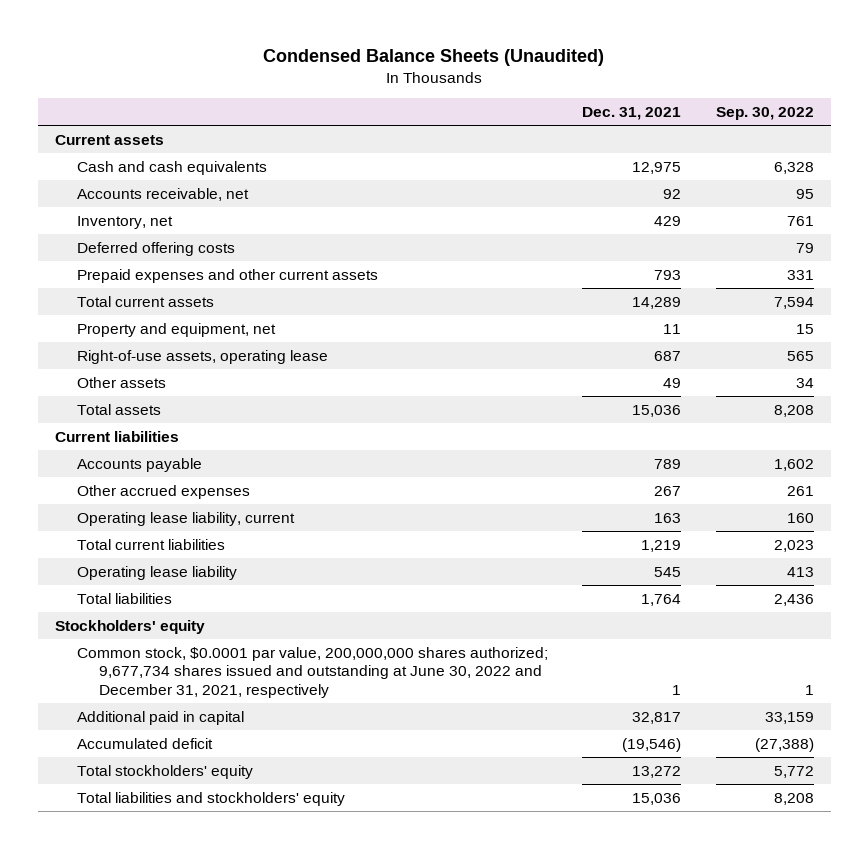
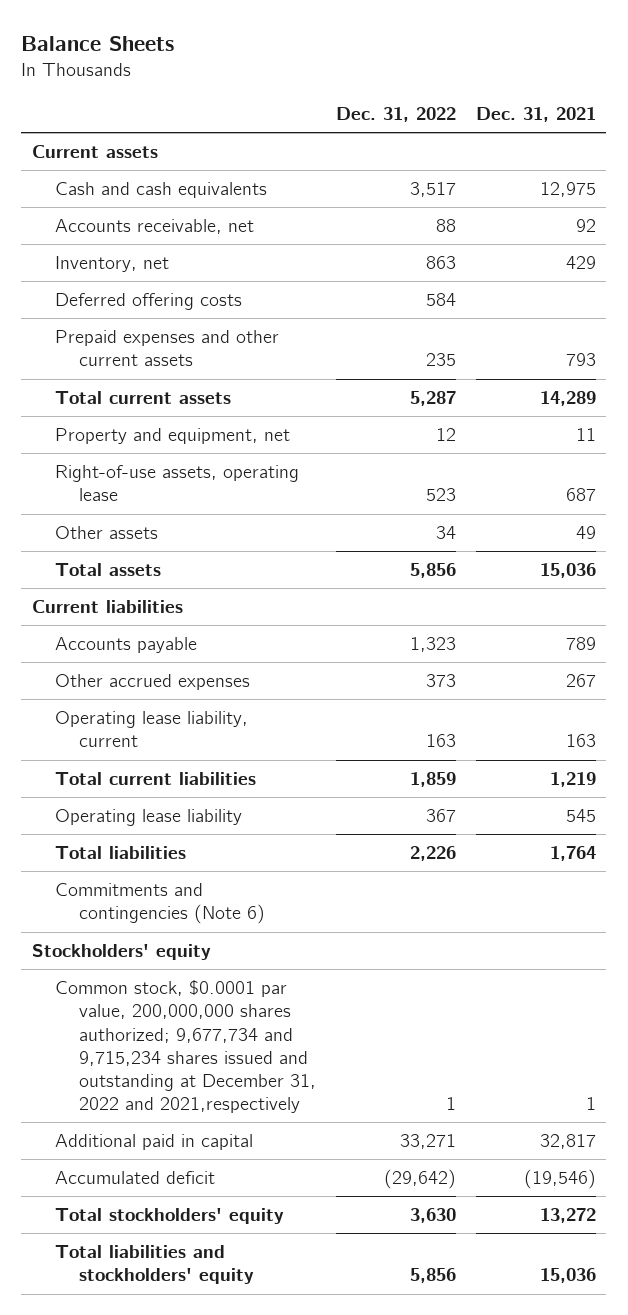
[263,48,605,66] Condensed Balance Sheets (Unaudited) -> [21,35,175,51] Balance Sheets
[715,107,814,121] Sep. 30, 2022 -> none
none -> [335,107,456,123] Dec. 31, 2022
none -> [55,883,265,925] Commitments and contingencies (Note 6)
[76,646,548,698] Common stock, $0.0001 par value, 200,000,000 shares authorized; 9,677,734 shares issued and outstanding at June 30, 2022 and December 31, 2021, respectively -> [55,980,316,1114] Common stock, $0.0001 par value, 200,000,000 shares authorized; 9,677,734 and 9,715,234 shares issued and outstanding at December 31, 2022 and 2021,respectively

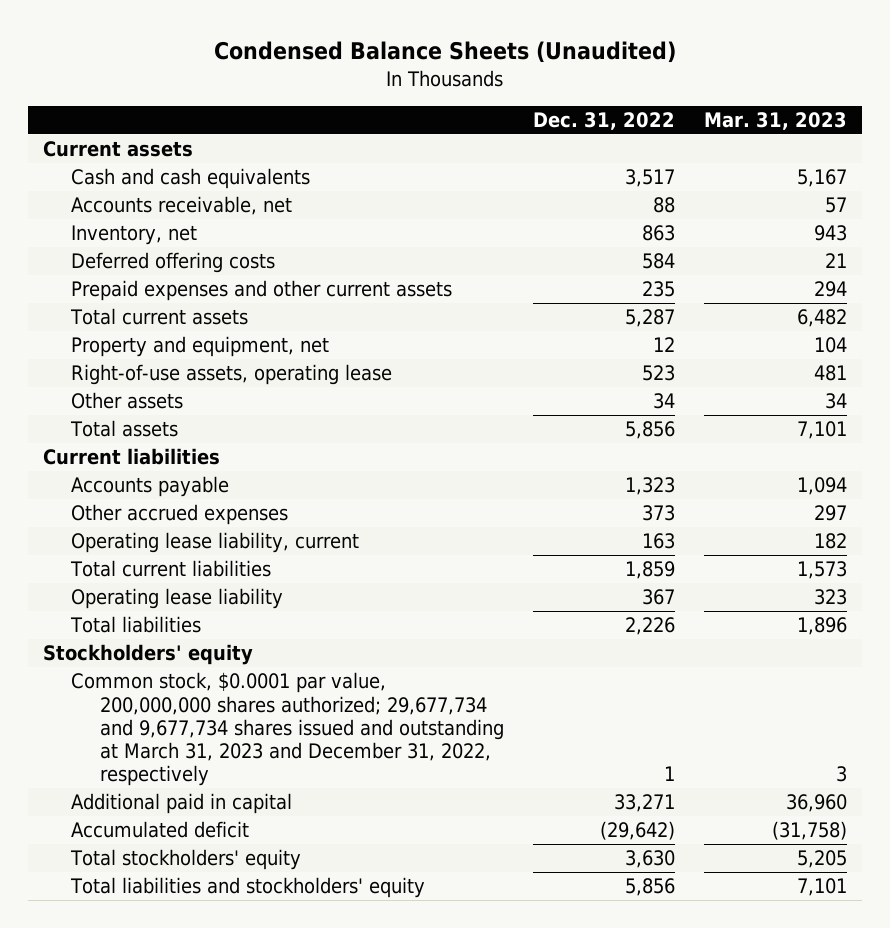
[21,35,175,51] Balance Sheets -> [213,40,676,63] Condensed Balance Sheets (Unaudited)
[476,107,597,123] Dec. 31, 2021 -> none
none -> [704,112,848,131] Mar. 31, 2023
[55,883,265,925] Commitments and contingencies (Note 6) -> none
[55,980,316,1114] Common stock, $0.0001 par value, 200,000,000 shares authorized; 9,677,734 and 9,715,234 shares issued and outstanding at December 31, 2022 and 2021,respectively -> [71,672,504,787] Common stock, $0.0001 par value, 200,000,000 shares authorized; 29,677,734 and 9,677,734 shares issued and outstanding at March 31, 2023 and December 31, 2022, respectively

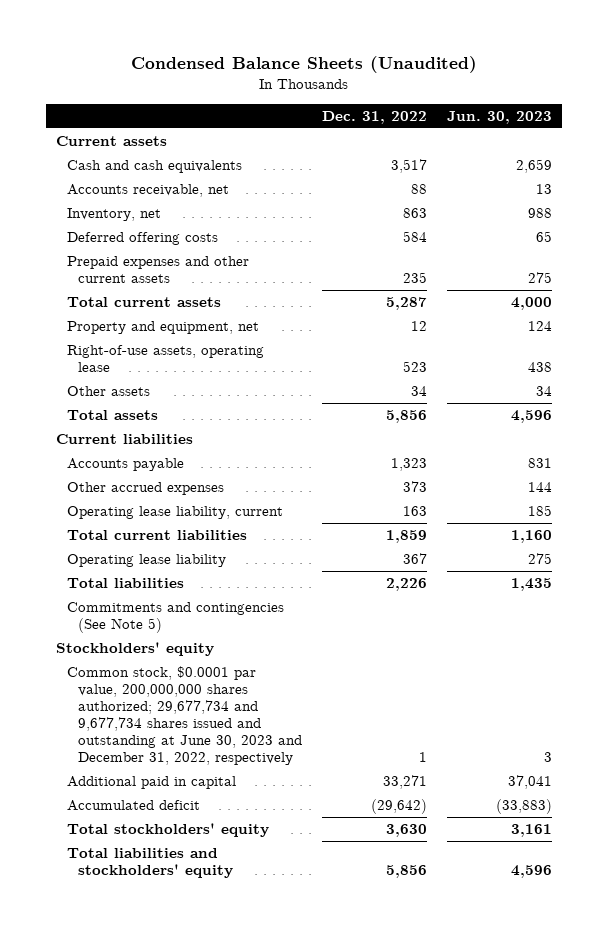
[704,112,848,131] Mar. 31, 2023 -> none
none -> [446,110,552,124] Jun. 30, 2023
none -> [67,602,285,634] Commitments and contingencies (See Note 5)
[71,672,504,787] Common stock, $0.0001 par value, 200,000,000 shares authorized; 29,677,734 and 9,677,734 shares issued and outstanding at March 31, 2023 and December 31, 2022, respectively -> [67,666,302,766] Common stock, $0.0001 par value, 200,000,000 shares authorized; 29,677,734 and 9,677,734 shares issued and outstanding at June 30, 2023 and December 31, 2022, respectively

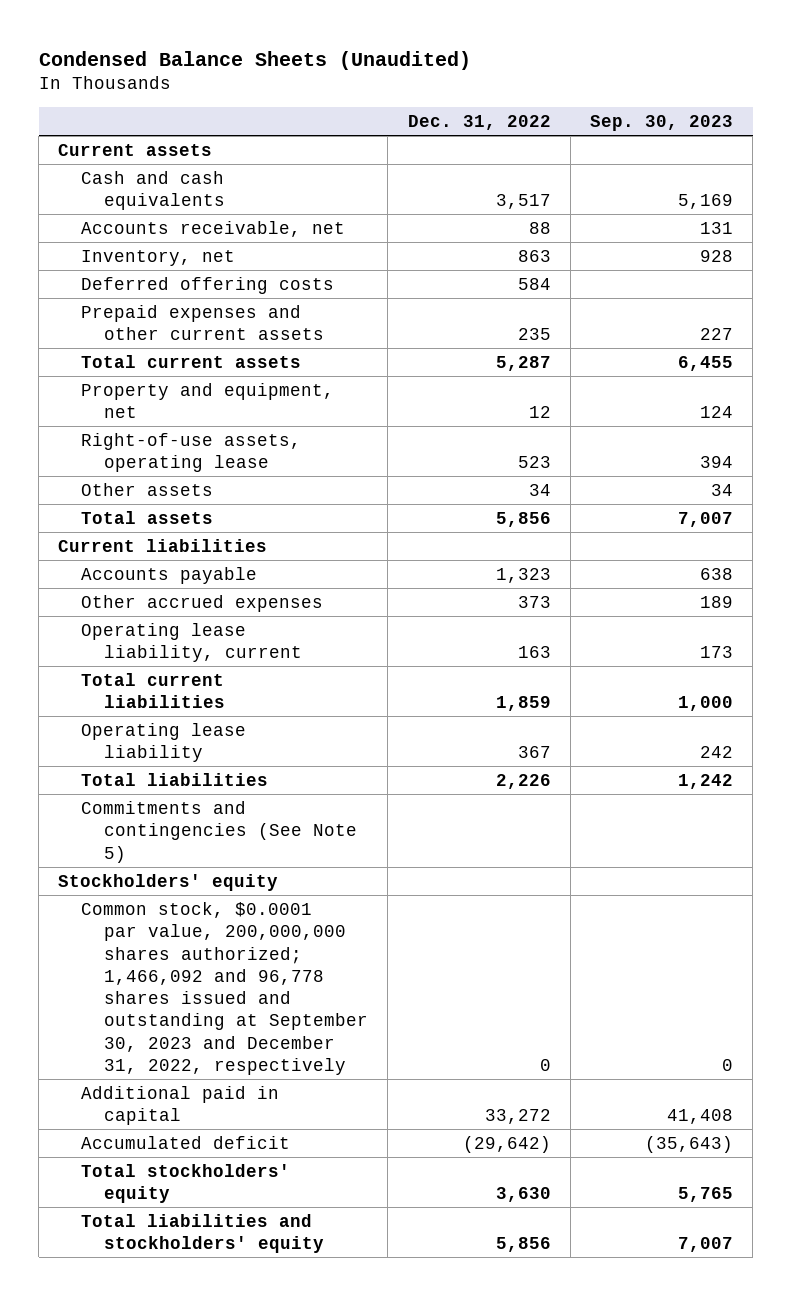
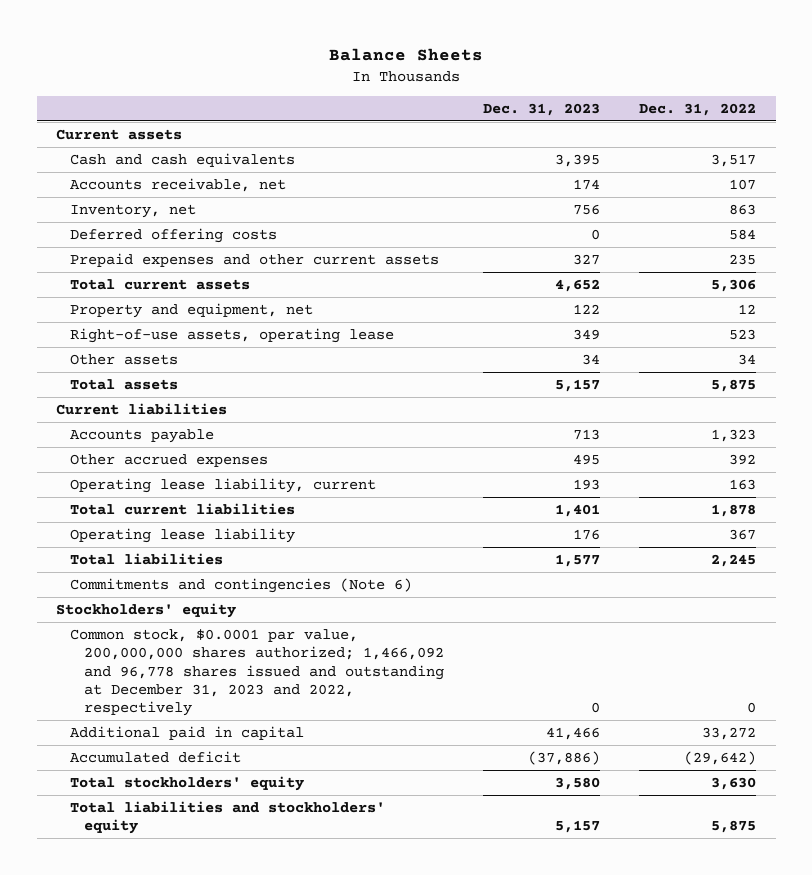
[38,50,471,70] Condensed Balance Sheets (Unaudited) -> [329,48,484,62] Balance Sheets
[589,114,733,131] Sep. 30, 2023 -> none
none -> [482,103,600,117] Dec. 31, 2023
[528,221,551,234] 88 -> [728,178,756,190] 107
[495,355,551,371] 5,287 -> [710,278,756,292] 5,306
[495,511,551,527] 5,856 -> [710,378,756,392] 5,875
[517,595,551,608] 373 -> [728,453,756,465] 392
[495,696,551,712] 1,859 -> [710,503,756,517] 1,878
[495,773,551,789] 2,226 -> [710,553,756,567] 2,245
[81,800,358,863] Commitments and contingencies (See Note 5) -> [69,577,412,593] Commitments and contingencies (Note 6)
[81,901,369,1076] Common stock, $0.0001 par value, 200,000,000 shares authorized; 1,466,092 and 96,778 shares issued and outstanding at September 30, 2023 and December 31, 2022, respectively -> [69,628,444,717] Common stock, $0.0001 par value, 200,000,000 shares authorized; 1,466,092 and 96,778 shares issued and outstanding at December 31, 2023 and 2022, respectively
[495,1237,551,1253] 5,856 -> [710,820,756,834] 5,875

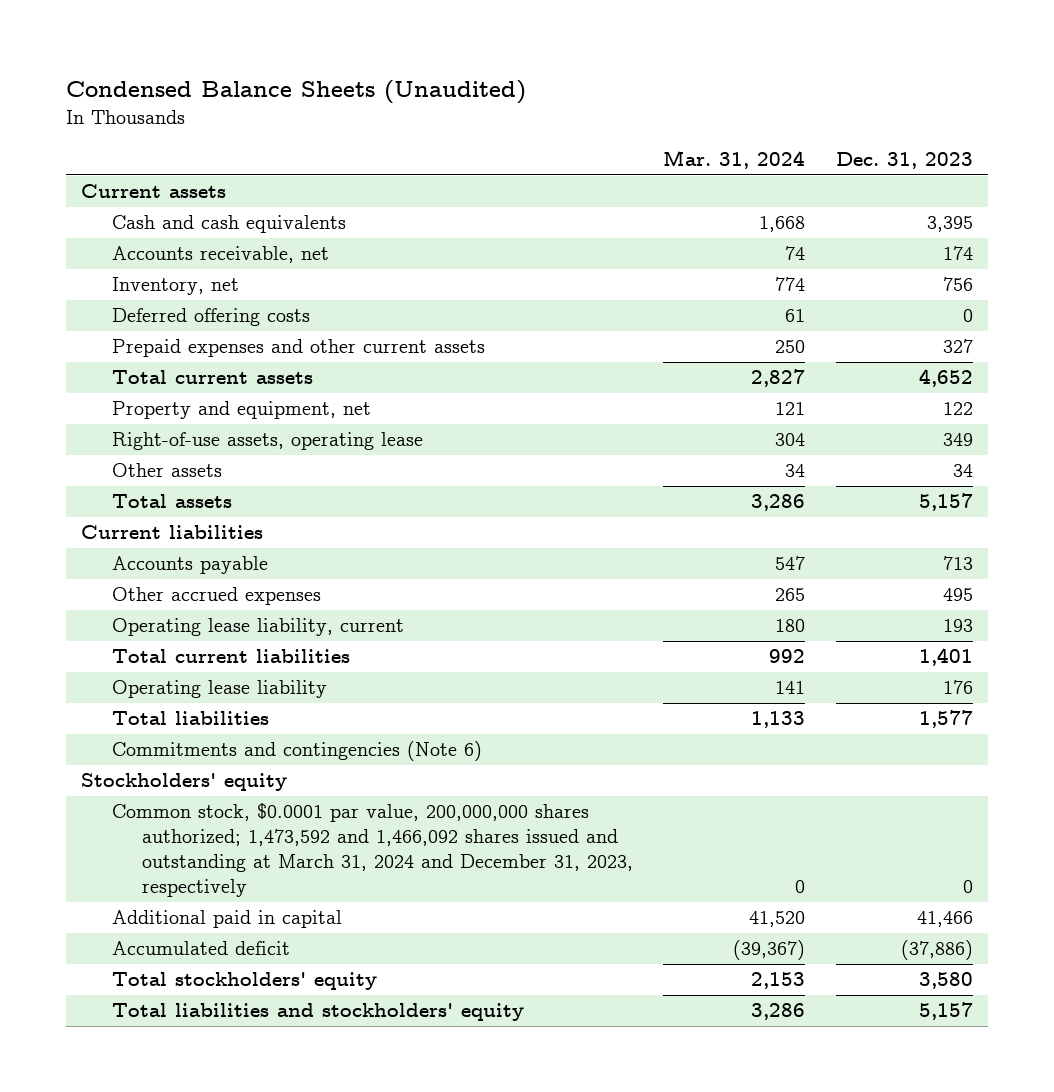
[329,48,484,62] Balance Sheets -> [66,79,527,104] Condensed Balance Sheets (Unaudited)
[638,103,756,117] Dec. 31, 2022 -> none
none -> [663,149,806,169] Mar. 31, 2024
[69,628,444,717] Common stock, $0.0001 par value, 200,000,000 shares authorized; 1,466,092 and 96,778 shares issued and outstanding at December 31, 2023 and 2022, respectively -> [111,803,634,898] Common stock, $0.0001 par value, 200,000,000 shares authorized; 1,473,592 and 1,466,092 shares issued and outstanding at March 31, 2024 and December 31, 2023, respectively

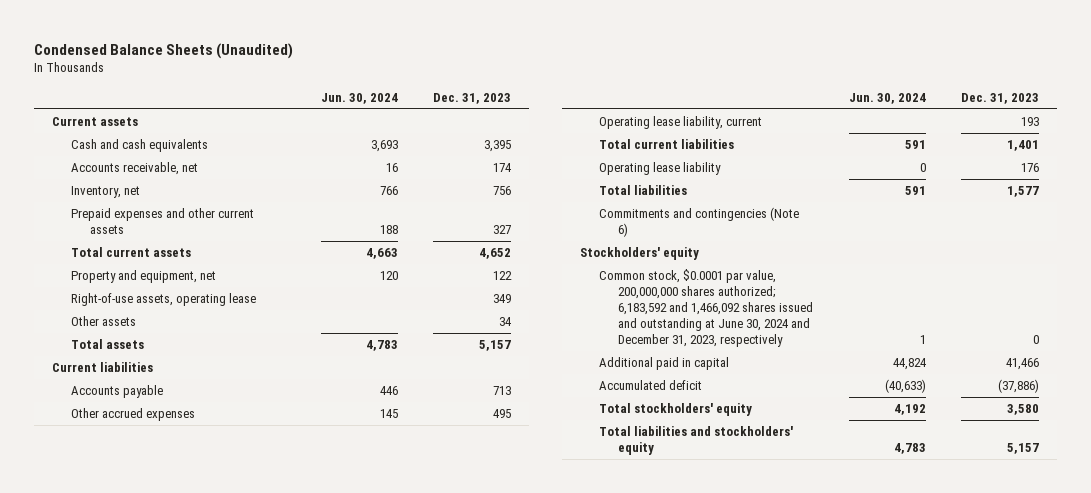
[663,149,806,169] Mar. 31, 2024 -> none
none -> [320,92,398,104] Jun. 30, 2024
[111,308,310,327] Deferred offering costs -> none
[111,803,634,898] Common stock, $0.0001 par value, 200,000,000 shares authorized; 1,473,592 and 1,466,092 shares issued and outstanding at March 31, 2024 and December 31, 2023, respectively -> [598,269,814,347] Common stock, $0.0001 par value, 200,000,000 shares authorized; 6,183,592 and 1,466,092 shares issued and outstanding at June 30, 2024 and December 31, 2023, respectively

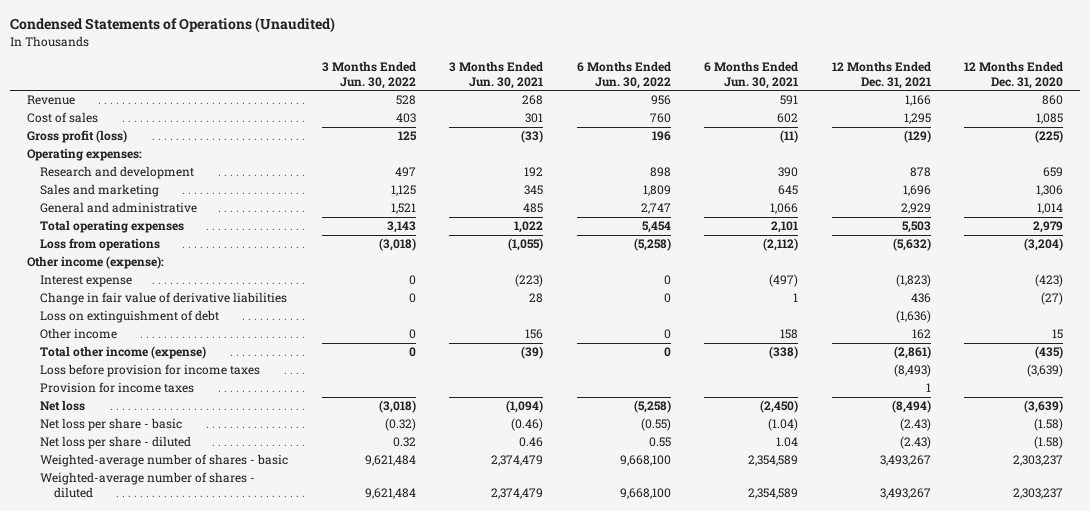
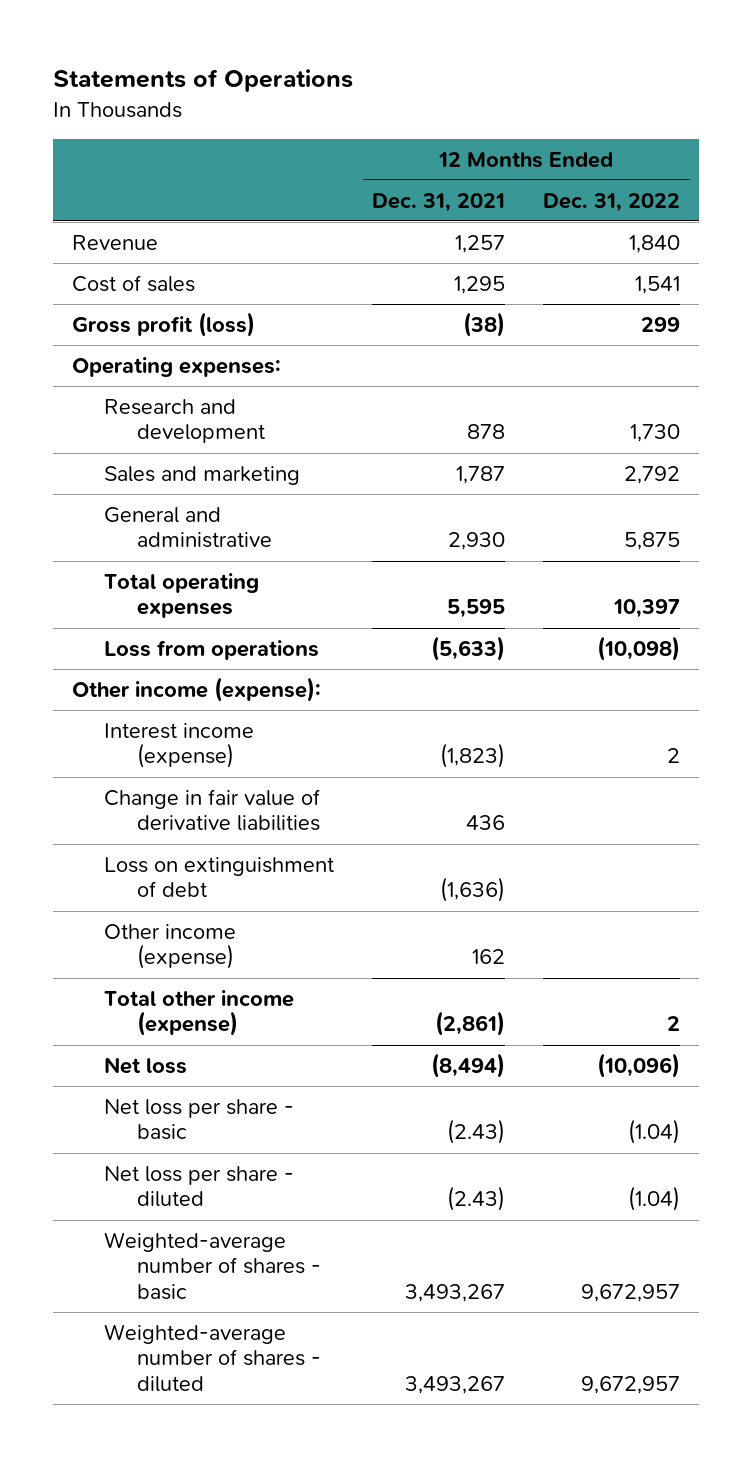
[10,17,336,34] Condensed Statements of Operations (Unaudited) -> [53,69,354,93] Statements of Operations
[321,61,416,89] 3 Months Ended Jun. 30, 2022 -> none
[449,61,544,89] 3 Months Ended Jun. 30, 2021 -> none
[576,61,671,89] 6 Months Ended Jun. 30, 2022 -> none
[704,61,799,89] 6 Months Ended Jun. 30, 2021 -> none
[964,61,1064,89] 12 Months Ended Dec. 31, 2020 -> none
none -> [543,192,681,212] Dec. 31, 2022
[904,95,931,107] 1,166 -> [455,234,506,253] 1,257
[903,130,931,144] (129) -> [463,311,506,337] (38)
[902,185,931,197] 1,696 -> [456,465,506,484] 1,787
[900,203,931,215] 2,929 -> [448,532,506,551] 2,930
[901,221,931,234] 5,503 -> [447,599,506,619] 5,595
[892,238,931,252] (5,632) -> [431,635,506,661] (5,633)
[40,275,133,288] Interest expense -> [104,722,255,769] Interest income (expense)
[40,328,118,340] Other income -> [104,923,237,970] Other income (expense)
[40,364,261,378] Loss before provision for income taxes -> none
[40,382,195,394] Provision for income taxes -> none

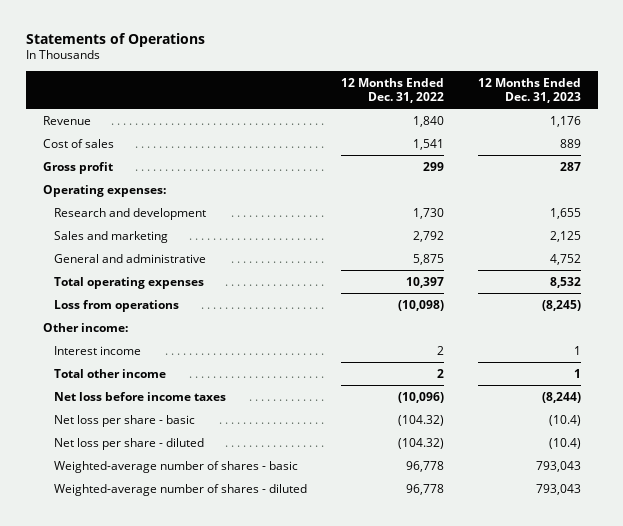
[372,192,506,212] Dec. 31, 2021 -> none
none -> [477,77,581,103] 12 Months Ended Dec. 31, 2023
[72,311,256,337] Gross profit (loss) -> [42,161,113,174] Gross profit
[104,788,321,832] Change in fair value of derivative liabilities -> none
[104,856,335,898] Loss on extinguishment of debt -> none
[104,923,237,970] Other income (expense) -> none
[72,676,322,702] Other income (expense): -> [42,322,128,332] Other income:
[104,722,255,769] Interest income (expense) -> [53,345,141,355] Interest income
[104,989,295,1037] Total other income (expense) -> [53,368,166,378] Total other income
[104,1056,188,1074] Net loss -> [53,391,226,401] Net loss before income taxes
[628,1119,681,1145] (1.04) -> [397,414,444,426] (104.32)
[628,1186,681,1212] (1.04) -> [397,437,444,449] (104.32)
[581,1284,681,1303] 9,672,957 -> [405,460,444,472] 96,778
[581,1376,681,1395] 9,672,957 -> [405,483,444,495] 96,778

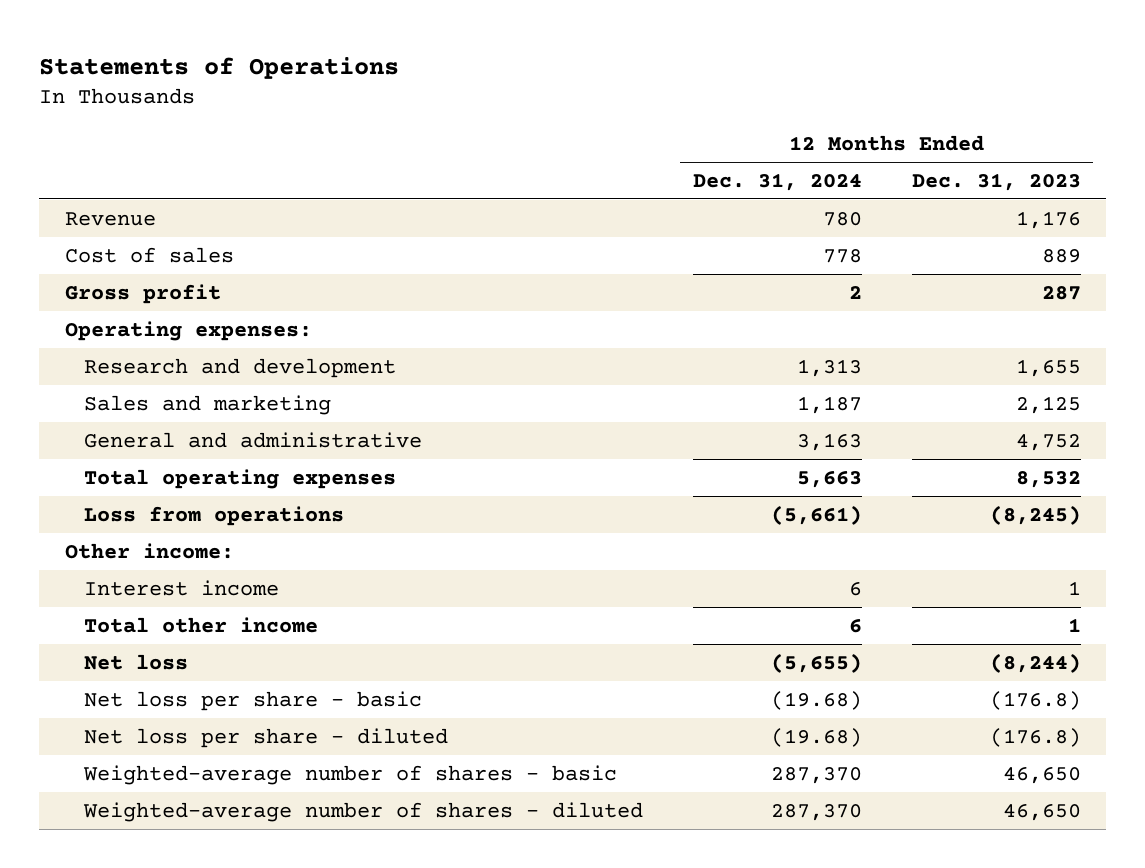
[340,77,444,103] 12 Months Ended Dec. 31, 2022 -> none
none -> [692,172,862,191] Dec. 31, 2024
[53,391,226,401] Net loss before income taxes -> [83,653,188,670] Net loss
[548,414,581,426] (10.4) -> [989,690,1081,710] (176.8)
[548,437,581,449] (10.4) -> [989,727,1081,747] (176.8)
[535,460,581,472] 793,043 -> [1002,766,1081,784] 46,650
[535,483,581,495] 793,043 -> [1002,803,1081,821] 46,650

